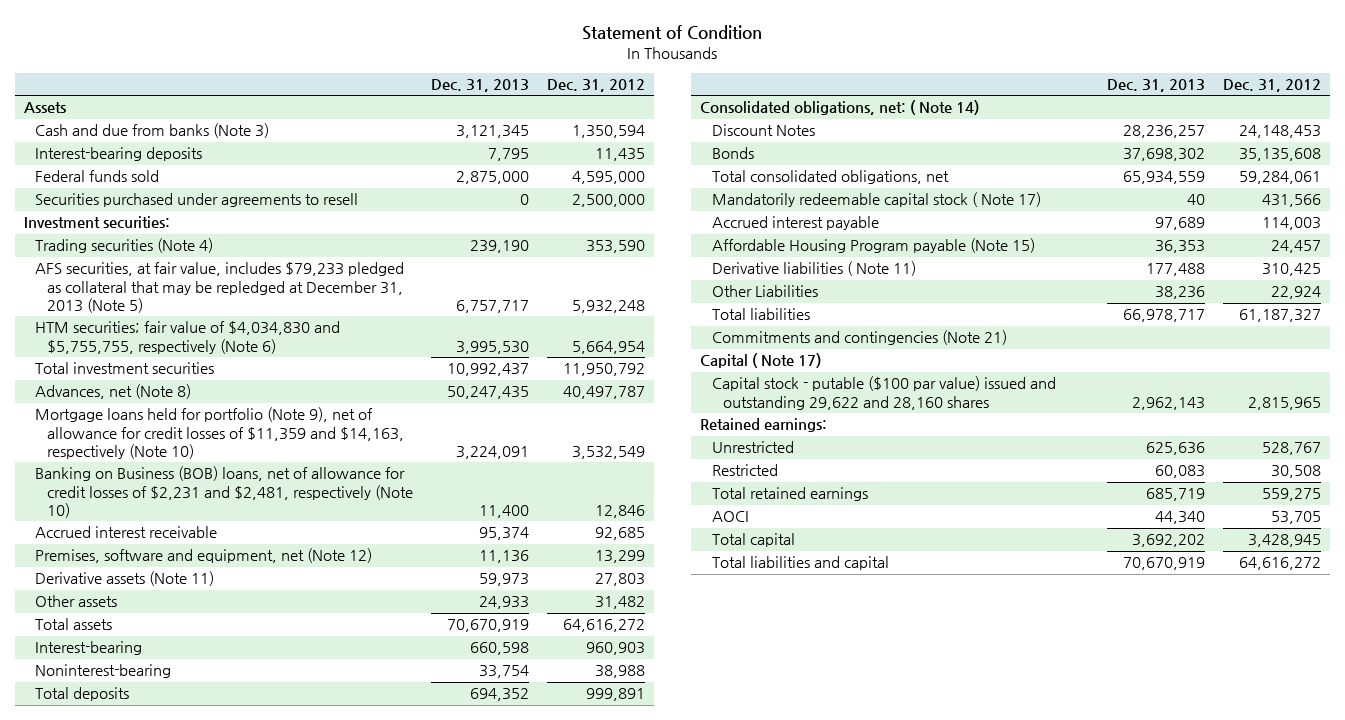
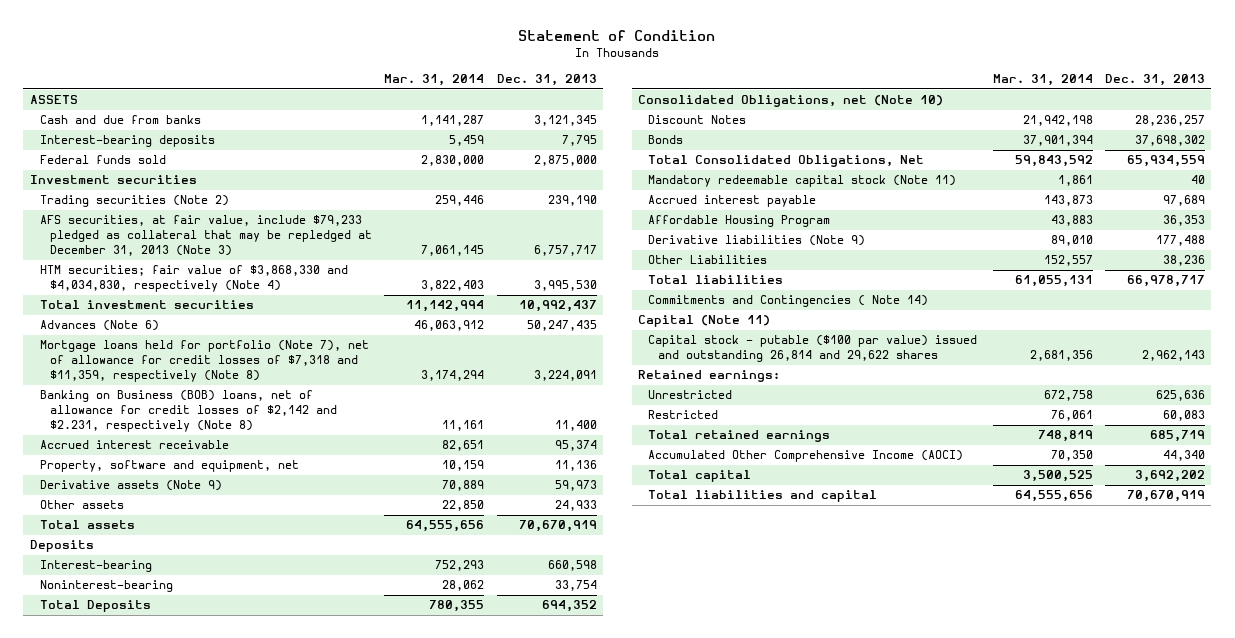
[546,79,645,93] Dec. 31, 2012 -> none
none -> [384,74,485,87] Mar. 31, 2014
[23,102,66,114] Assets -> [29,95,78,105] ASSETS
[35,123,270,139] Cash and due from banks (Note 3) -> [39,115,201,125] Cash and due from banks
[35,193,359,208] Securities purchased under agreements to resell -> none
[23,216,170,229] Investment securities: -> [29,175,197,185] Investment securities
[35,238,214,254] Trading securities (Note 4) -> [39,195,229,208] Trading securities (Note 2)
[35,262,405,313] AFS securities, at fair value, includes $79,233 pledged as collateral that may be repledged at December 31, 2013 (Note 5) -> [39,215,372,257] AFS securities, at fair value, include $79,233 pledged as collateral that may be repledged at December 31, 2013 (Note 3)
[35,321,341,354] HTM securities; fair value of $4,034,830 and $5,755,755, respectively (Note 6) -> [39,265,348,293] HTM securities; fair value of $3,868,330 and $4,034,830, respectively (Note 4)
[35,384,192,400] Advances, net (Note 8) -> [39,320,159,332] Advances (Note 6)
[35,407,404,459] Mortgage loans held for portfolio (Note 9), net of allowance for credit losses of $11,359 and $14,163, respectively (Note 10) -> [39,340,369,383] Mortgage loans held for portfolio (Note 7), net of allowance for credit losses of $7,318 and $11,359, respectively (Note 8)
[35,466,413,518] Banking on Business (BOB) loans, net of allowance for credit losses of $2,231 and $2,481, respectively (Note 10) -> [39,390,337,433] Banking on Business (BOB) loans, net of allowance for credit losses of $2,142 and $2.231, respectively (Note 8)
[35,548,373,564] Premises, software and equipment, net (Note 12) -> [39,460,299,473] Property, software and equipment, net
[35,571,215,587] Derivative assets (Note 11) -> [39,480,222,492] Derivative assets (Note 9)
none -> [29,540,94,553] Deposits
[35,687,130,702] Total deposits -> [39,600,151,613] Total Deposits
[699,100,979,116] Consolidated obligations, net: ( Note 14) -> [638,95,944,108] Consolidated Obligations, net (Note 10)
[711,170,949,185] Total consolidated obligations, net -> [648,155,925,168] Total Consolidated Obligations, Net
[711,192,1041,208] Mandatorily redeemable capital stock ( Note 17) -> [648,175,957,188] Mandatory redeemable capital stock (Note 11)
[711,238,1035,254] Affordable Housing Program payable (Note 15) -> [648,215,831,228] Affordable Housing Program
[711,261,916,277] Derivative liabilities ( Note 11) -> [648,235,866,247] Derivative liabilities (Note 9)
[711,330,1007,346] Commitments and contingencies (Note 21) -> [648,295,929,308] Commitments and Contingencies ( Note 14)
[699,353,821,369] Capital ( Note 17) -> [638,315,771,328] Capital (Note 11)
[711,376,1056,410] Capital stock - putable ($100 par value) issued and outstanding 29,622 and 28,160 shares -> [648,335,978,363] Capital stock - putable ($100 par value) issued and outstanding 26,814 and 29,622 shares
[711,511,749,523] AOCI -> [648,450,964,463] Accumulated Other Comprehensive Income (AOCI)

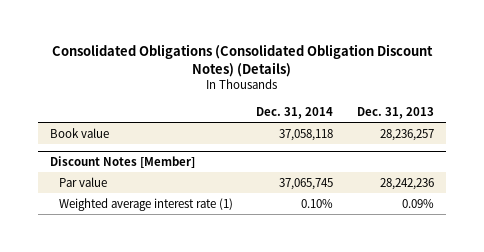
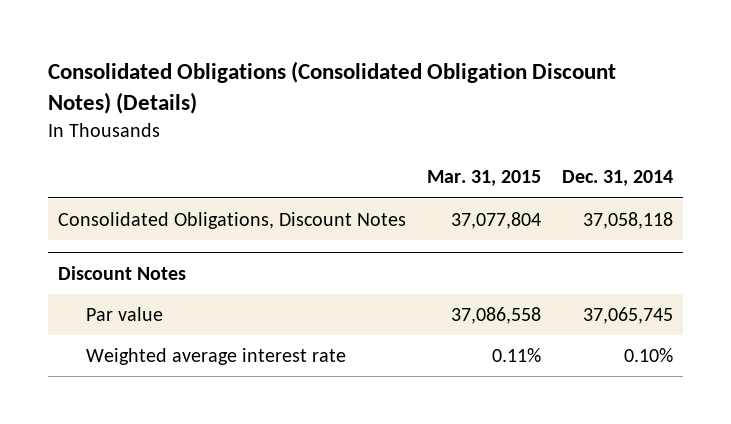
[357,106,435,119] Dec. 31, 2013 -> none
none -> [427,170,542,187] Mar. 31, 2015
[50,127,110,138] Book value -> [58,211,407,229] Consolidated Obligations, Discount Notes
[50,156,196,169] Discount Notes [Member] -> [58,265,187,280] Discount Notes
[58,197,233,211] Weighted average interest rate (1) -> [86,347,347,365] Weighted average interest rate

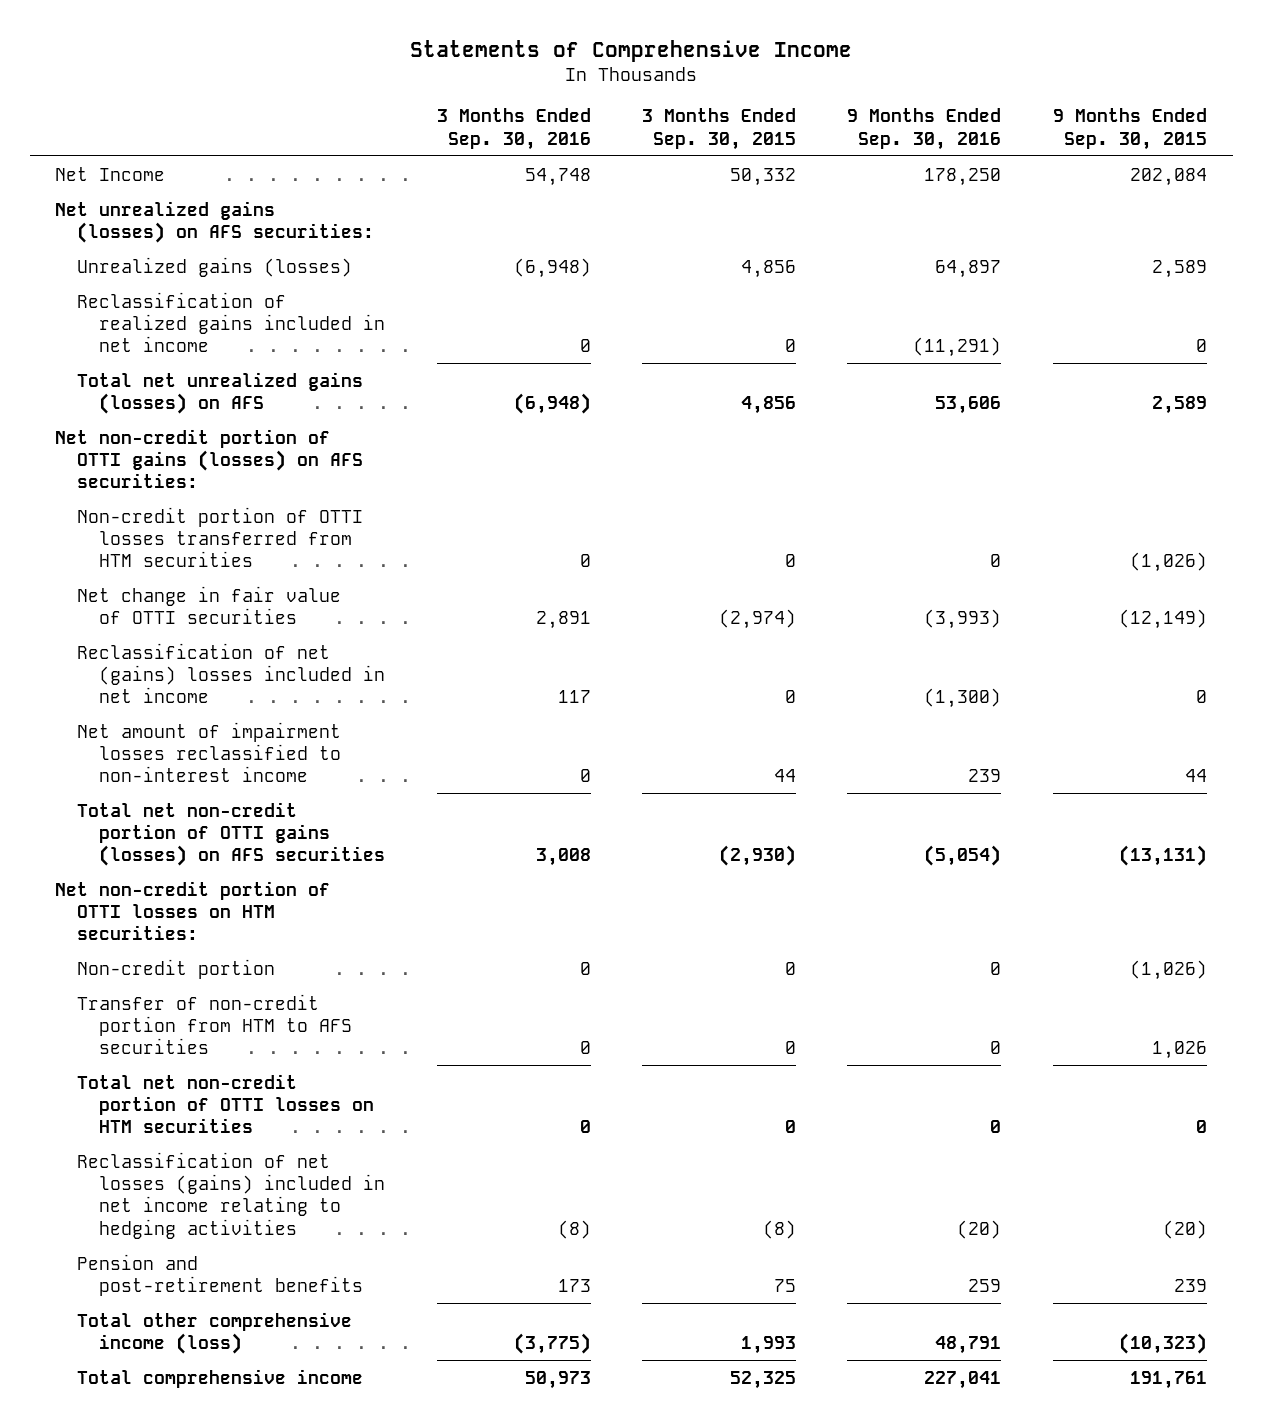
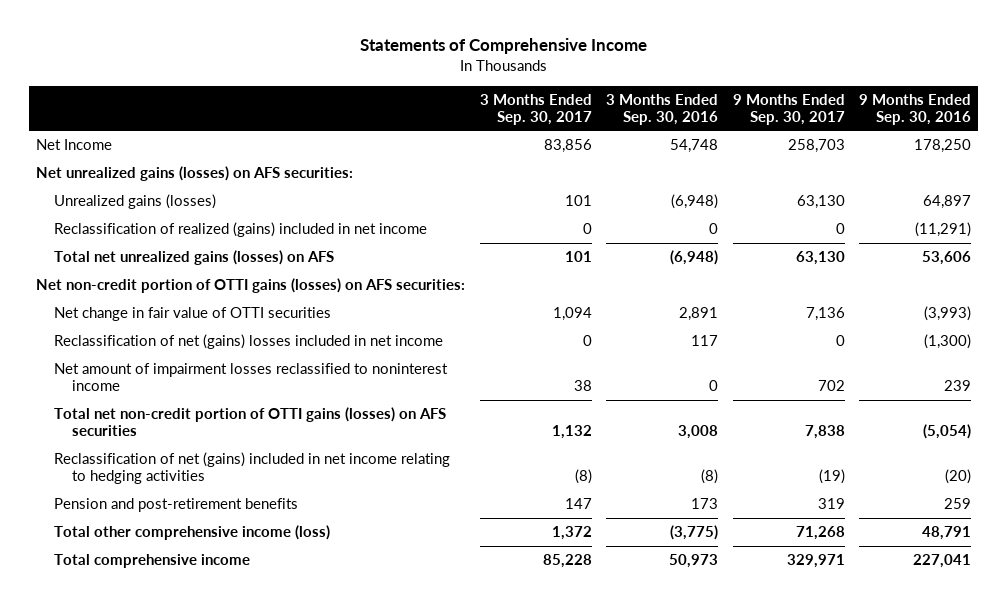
[642,108,797,150] 3 Months Ended Sep. 30, 2015 -> none
[1052,108,1207,150] 9 Months Ended Sep. 30, 2015 -> none
none -> [479,93,592,125] 3 Months Ended Sep. 30, 2017
none -> [732,93,845,125] 9 Months Ended Sep. 30, 2017
[77,291,386,353] Reclassification of realized gains included in net income -> [54,222,428,238] Reclassification of realized (gains) included in net income
[77,506,364,568] Non-credit portion of OTTI losses transferred from HTM securities -> none
[77,721,342,783] Net amount of impairment losses reclassified to non-interest income -> [54,363,449,392] Net amount of impairment losses reclassified to noninterest income
[55,880,331,941] Net non-credit portion of OTTI losses on HTM securities: -> none
[77,958,276,979] Non-credit portion -> none
[77,993,353,1055] Transfer of non-credit portion from HTM to AFS securities -> none
[77,1073,375,1134] Total net non-credit portion of OTTI losses on HTM securities -> none
[77,1151,386,1239] Reclassification of net losses (gains) included in net income relating to hedging activities -> [54,452,451,485] Reclassification of net (gains) included in net income relating to hedging activities

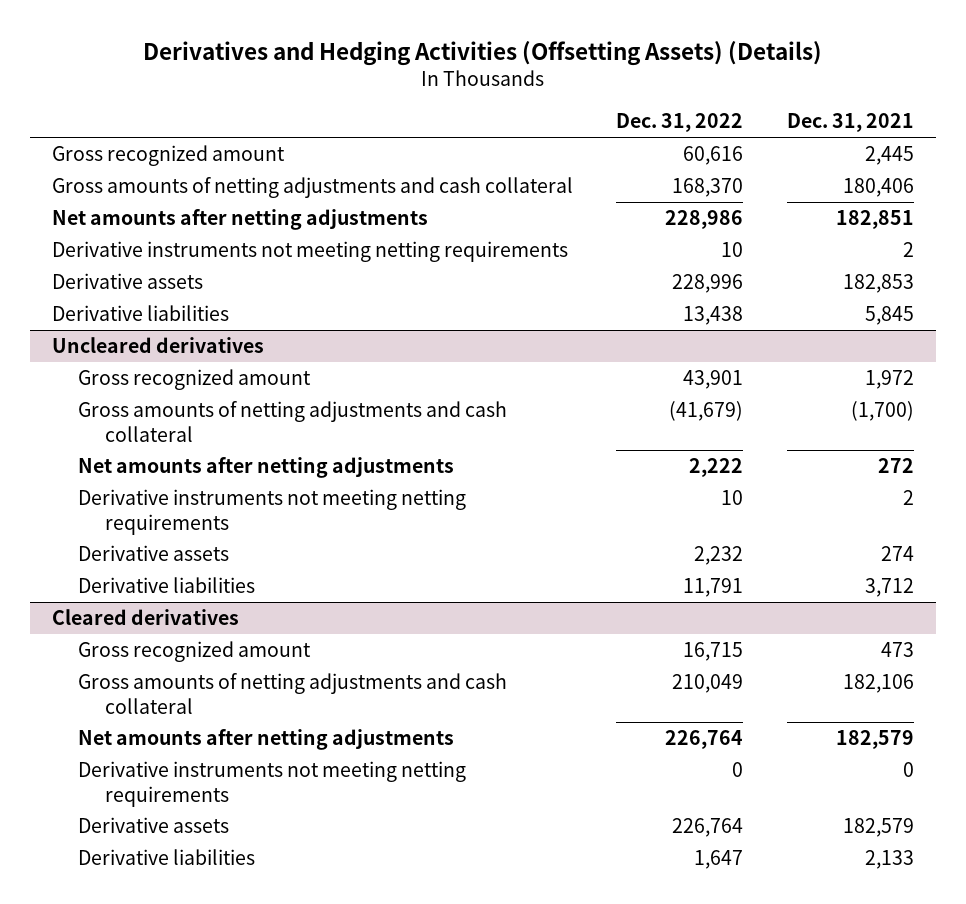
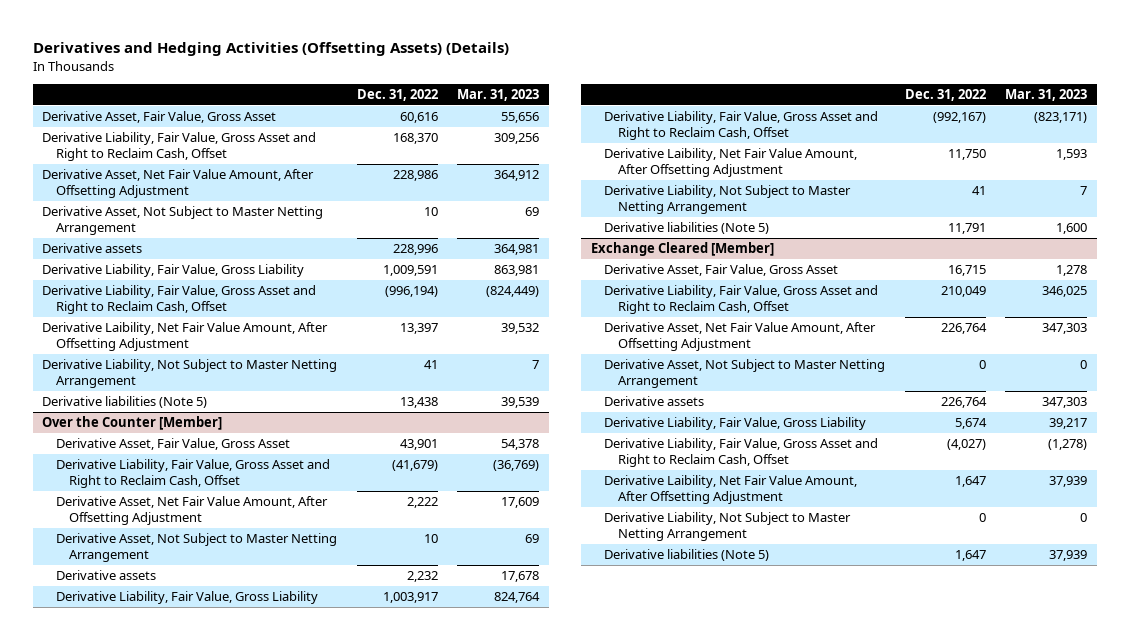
[787,113,915,133] Dec. 31, 2021 -> none
none -> [456,88,539,101] Mar. 31, 2023
[51,144,285,166] Gross recognized amount -> [42,111,277,124] Derivative Asset, Fair Value, Gross Asset
[51,176,573,198] Gross amounts of netting adjustments and cash collateral -> [42,132,317,162] Derivative Liability, Fair Value, Gross Asset and Right to Reclaim Cash, Offset
[51,208,428,230] Net amounts after netting adjustments -> [42,169,315,199] Derivative Asset, Net Fair Value Amount, After Offsetting Adjustment
[51,240,568,262] Derivative instruments not meeting netting requirements -> [42,206,324,236] Derivative Asset, Not Subject to Master Netting Arrangement
none -> [42,264,305,278] Derivative Liability, Fair Value, Gross Liability
none -> [42,285,317,315] Derivative Liability, Fair Value, Gross Asset and Right to Reclaim Cash, Offset
none -> [42,322,329,352] Derivative Laibility, Net Fair Value Amount, After Offsetting Adjustment
none -> [42,359,338,389] Derivative Liability, Not Subject to Master Netting Arrangement
[51,304,229,321] Derivative liabilities -> [42,396,208,409] Derivative liabilities (Note 5)
[51,336,264,353] Uncleared derivatives -> [42,416,223,431] Over the Counter [Member]
[78,368,312,390] Gross recognized amount -> [55,438,290,451] Derivative Asset, Fair Value, Gross Asset
[78,400,508,442] Gross amounts of netting adjustments and cash collateral -> [55,459,330,489] Derivative Liability, Fair Value, Gross Asset and Right to Reclaim Cash, Offset
[78,456,455,478] Net amounts after netting adjustments -> [55,496,328,526] Derivative Asset, Net Fair Value Amount, After Offsetting Adjustment
[78,488,467,535] Derivative instruments not meeting netting requirements -> [55,533,337,563] Derivative Asset, Not Subject to Master Netting Arrangement
none -> [55,591,318,605] Derivative Liability, Fair Value, Gross Liability
none -> [604,111,879,141] Derivative Liability, Fair Value, Gross Asset and Right to Reclaim Cash, Offset
none -> [604,148,858,178] Derivative Laibility, Net Fair Value Amount, After Offsetting Adjustment
none -> [604,185,852,215] Derivative Liability, Not Subject to Master Netting Arrangement
[78,576,256,593] Derivative liabilities -> [604,222,770,235] Derivative liabilities (Note 5)
[51,608,239,625] Cleared derivatives -> [590,242,774,257] Exchange Cleared [Member]
[78,640,312,662] Gross recognized amount -> [604,264,839,277] Derivative Asset, Fair Value, Gross Asset
[78,672,508,714] Gross amounts of netting adjustments and cash collateral -> [604,285,879,315] Derivative Liability, Fair Value, Gross Asset and Right to Reclaim Cash, Offset
[78,728,455,750] Net amounts after netting adjustments -> [604,322,877,352] Derivative Asset, Net Fair Value Amount, After Offsetting Adjustment
[78,760,467,807] Derivative instruments not meeting netting requirements -> [604,359,886,389] Derivative Asset, Not Subject to Master Netting Arrangement
none -> [604,417,867,431] Derivative Liability, Fair Value, Gross Liability
none -> [604,438,879,468] Derivative Liability, Fair Value, Gross Asset and Right to Reclaim Cash, Offset
none -> [604,475,858,505] Derivative Laibility, Net Fair Value Amount, After Offsetting Adjustment
none -> [604,512,852,542] Derivative Liability, Not Subject to Master Netting Arrangement
[78,848,256,865] Derivative liabilities -> [604,549,770,562] Derivative liabilities (Note 5)

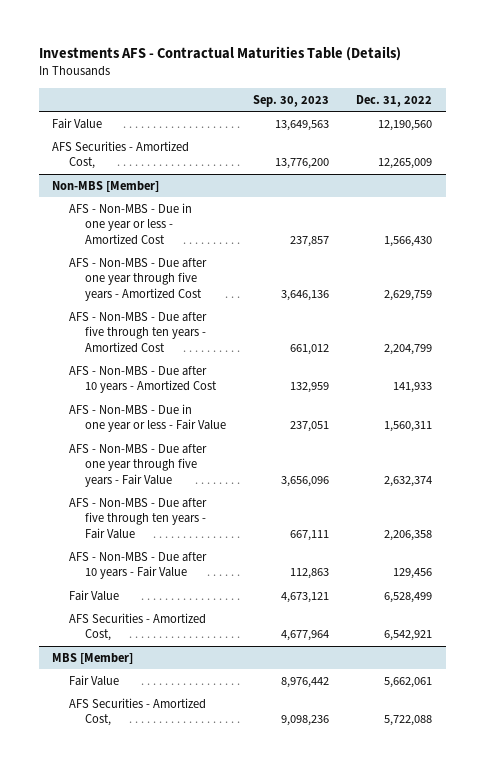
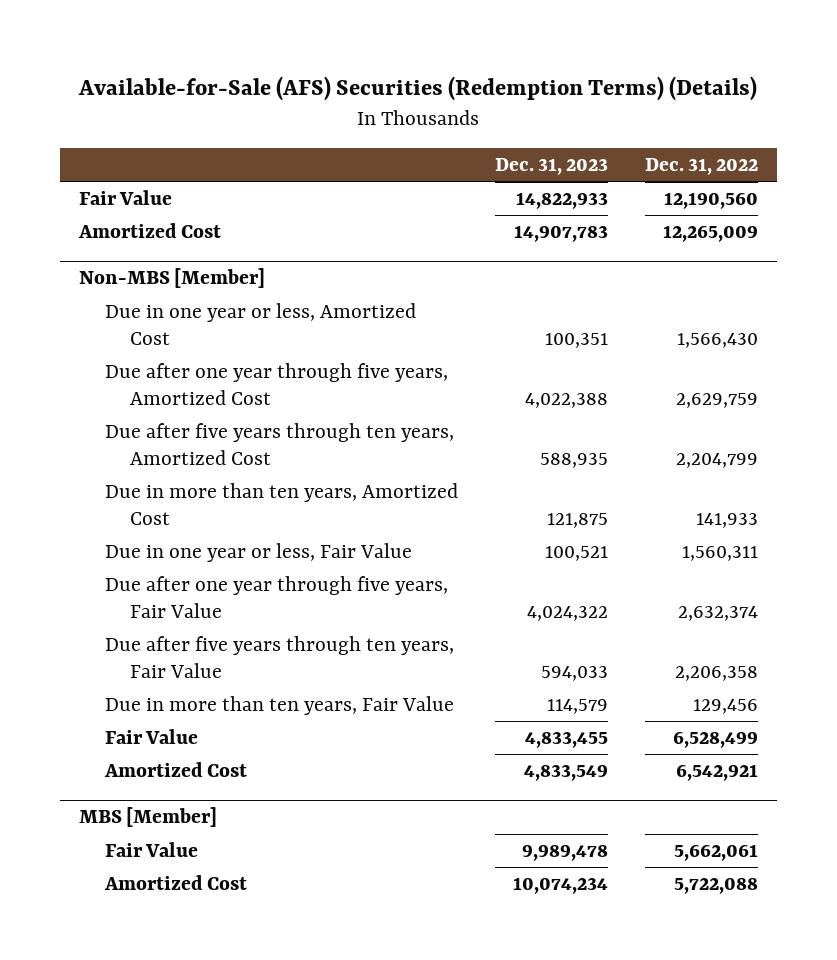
[38,46,401,62] Investments AFS - Contractual Maturities Table (Details) -> [78,76,758,102] Available-for-Sale (AFS) Securities (Redemption Terms) (Details)
[253,94,330,107] Sep. 30, 2023 -> none
none -> [494,157,608,175] Dec. 31, 2023
[52,140,190,170] AFS Securities - Amortized Cost, -> [77,223,221,239] Amortized Cost
[68,202,192,245] AFS - Non-MBS - Due in one year or less - Amortized Cost -> [104,303,416,345] Due in one year or less, Amortized Cost
[68,257,207,301] AFS - Non-MBS - Due after one year through five years - Amortized Cost -> [104,363,448,405] Due after one year through five years, Amortized Cost
[68,311,207,353] AFS - Non-MBS - Due after five through ten years - Amortized Cost -> [104,423,454,465] Due after five years through ten years, Amortized Cost
[68,365,218,394] AFS - Non-MBS - Due after 10 years - Amortized Cost -> [104,483,458,525] Due in more than ten years, Amortized Cost
[68,403,227,433] AFS - Non-MBS - Due in one year or less - Fair Value -> [104,543,412,563] Due in one year or less, Fair Value
[68,443,207,487] AFS - Non-MBS - Due after one year through five years - Fair Value -> [104,576,448,618] Due after one year through five years, Fair Value
[68,497,207,539] AFS - Non-MBS - Due after five through ten years - Fair Value -> [104,636,454,678] Due after five years through ten years, Fair Value
[68,551,207,580] AFS - Non-MBS - Due after 10 years - Fair Value -> [104,696,454,716] Due in more than ten years, Fair Value
[68,612,206,642] AFS Securities - Amortized Cost, -> [103,762,247,778] Amortized Cost
[68,697,206,727] AFS Securities - Amortized Cost, -> [103,875,247,891] Amortized Cost

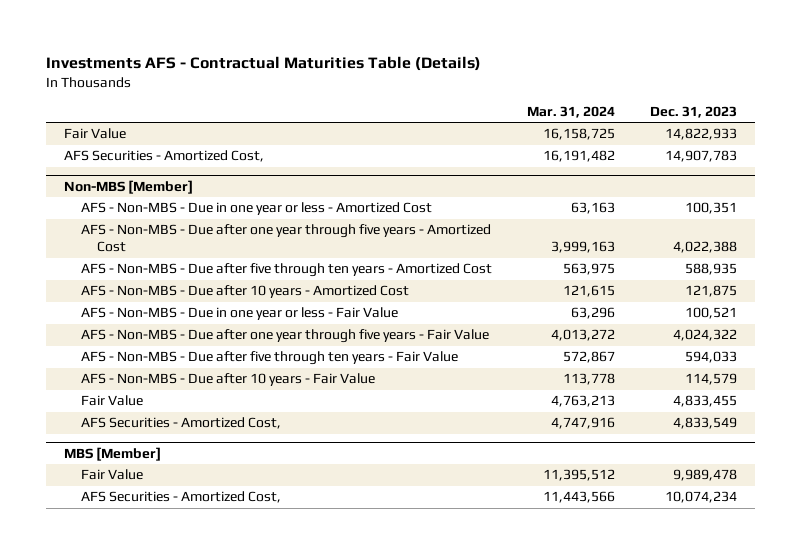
[78,76,758,102] Available-for-Sale (AFS) Securities (Redemption Terms) (Details) -> [46,55,482,71] Investments AFS - Contractual Maturities Table (Details)
[644,157,758,175] Dec. 31, 2022 -> none
none -> [527,105,616,118] Mar. 31, 2024
[77,223,221,239] Amortized Cost -> [64,150,265,163] AFS Securities - Amortized Cost,
[104,303,416,345] Due in one year or less, Amortized Cost -> [80,202,432,216] AFS - Non-MBS - Due in one year or less - Amortized Cost
[104,363,448,405] Due after one year through five years, Amortized Cost -> [80,224,491,253] AFS - Non-MBS - Due after one year through five years - Amortized Cost
[104,423,454,465] Due after five years through ten years, Amortized Cost -> [80,263,492,278] AFS - Non-MBS - Due after five through ten years - Amortized Cost
[104,483,458,525] Due in more than ten years, Amortized Cost -> [80,285,409,299] AFS - Non-MBS - Due after 10 years - Amortized Cost
[104,543,412,563] Due in one year or less, Fair Value -> [80,307,398,321] AFS - Non-MBS - Due in one year or less - Fair Value
[104,576,448,618] Due after one year through five years, Fair Value -> [80,329,489,344] AFS - Non-MBS - Due after one year through five years - Fair Value
[104,636,454,678] Due after five years through ten years, Fair Value -> [80,351,458,366] AFS - Non-MBS - Due after five through ten years - Fair Value
[104,696,454,716] Due in more than ten years, Fair Value -> [80,373,375,387] AFS - Non-MBS - Due after 10 years - Fair Value
[103,762,247,778] Amortized Cost -> [80,417,281,430] AFS Securities - Amortized Cost,
[103,875,247,891] Amortized Cost -> [80,491,281,504] AFS Securities - Amortized Cost,

